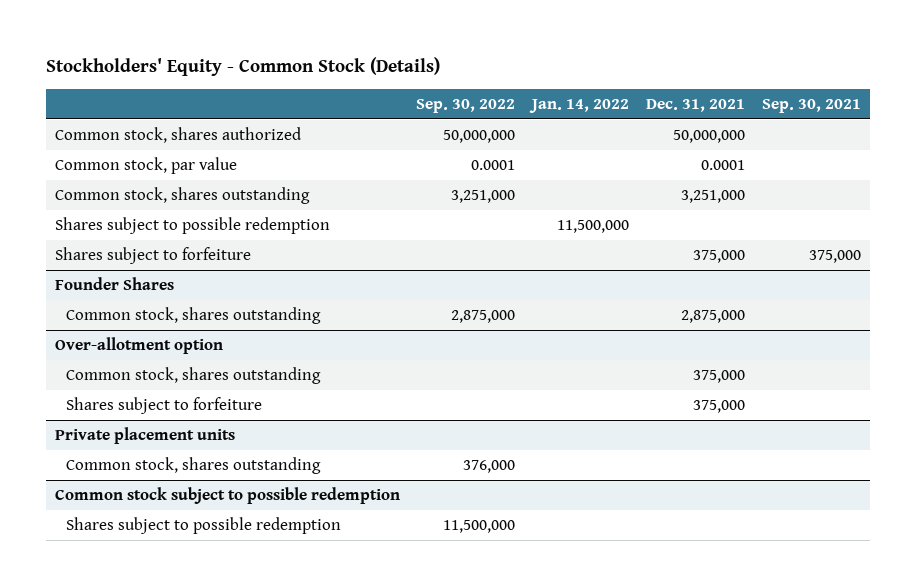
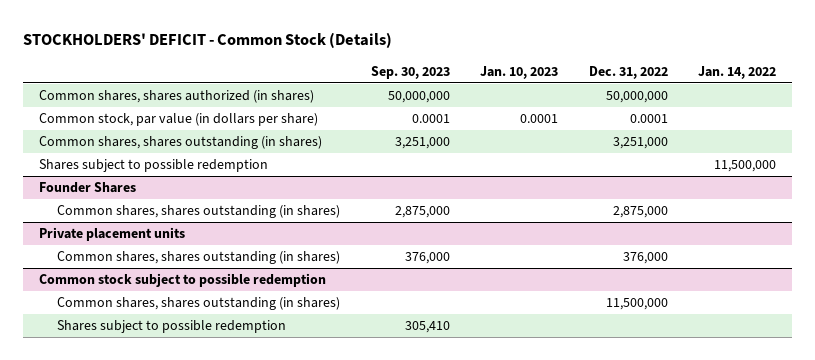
[46,56,441,76] Stockholders' Equity - Common Stock (Details) -> [23,32,393,49] STOCKHOLDERS' DEFICIT - Common Stock (Details)
[416,98,516,113] Sep. 30, 2022 -> none
[646,98,746,112] Dec. 31, 2021 -> none
[762,98,862,113] Sep. 30, 2021 -> none
none -> [370,65,450,79] Sep. 30, 2023
none -> [480,65,559,79] Jan. 10, 2023
none -> [588,65,668,79] Dec. 31, 2022
[54,127,301,144] Common stock, shares authorized -> [38,90,314,104] Common shares, shares authorized (in shares)
[54,157,237,175] Common stock, par value -> [38,113,318,127] Common stock, par value (in dollars per share)
[54,187,310,205] Common stock, shares outstanding -> [38,136,322,150] Common shares, shares outstanding (in shares)
[54,247,251,265] Shares subject to forfeiture -> none
[54,337,223,355] Over-allotment option -> none
[66,367,322,385] Common stock, shares outstanding -> none
[66,397,263,415] Shares subject to forfeiture -> none
[66,307,322,325] Common stock, shares outstanding -> [57,205,341,219] Common shares, shares outstanding (in shares)
[66,457,322,475] Common stock, shares outstanding -> [57,251,341,265] Common shares, shares outstanding (in shares)
none -> [57,297,341,311] Common shares, shares outstanding (in shares)

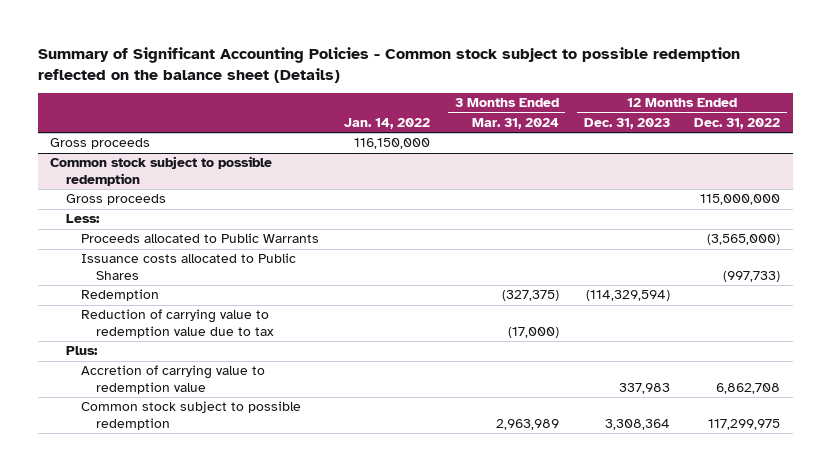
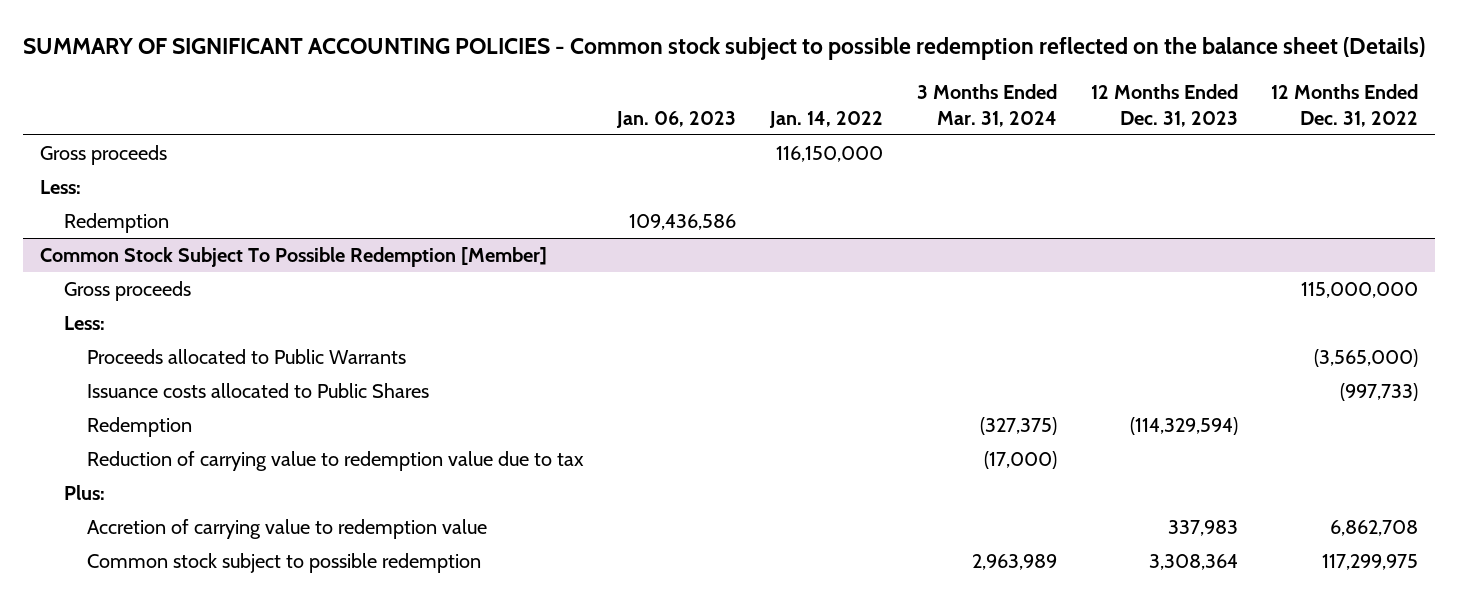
[37,46,740,83] Summary of Significant Accounting Policies - Common stock subject to possible redemption reflected on the balance sheet (Details) -> [22,37,1425,61] SUMMARY OF SIGNIFICANT ACCOUNTING POLICIES - Common stock subject to possible redemption reflected on the balance sheet (Details)
none -> [616,110,737,128] Jan. 06, 2023
none -> [39,180,81,195] Less:
none -> [63,213,169,234] Redemption
[50,156,273,186] Common stock subject to possible redemption -> [39,247,547,268] Common Stock Subject To Possible Redemption [Member]

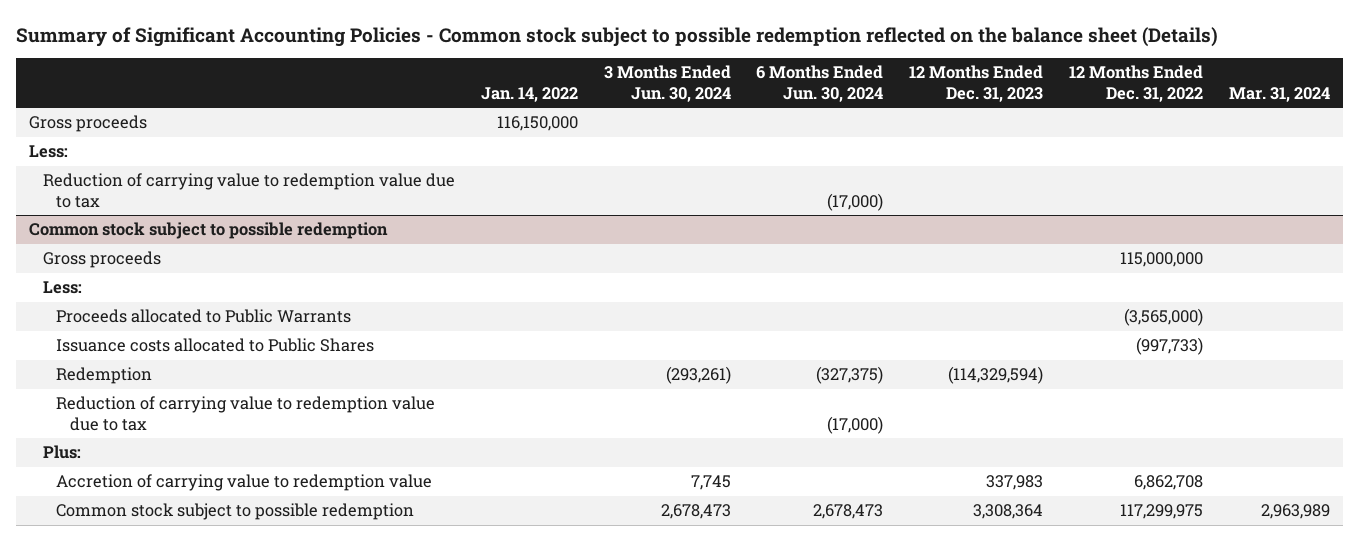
[22,37,1425,61] SUMMARY OF SIGNIFICANT ACCOUNTING POLICIES - Common stock subject to possible redemption reflected on the balance sheet (Details) -> [16,26,1219,47] Summary of Significant Accounting Policies - Common stock subject to possible redemption reflected on the balance sheet (Details)
[616,110,737,128] Jan. 06, 2023 -> none
[916,83,1057,127] 3 Months Ended Mar. 31, 2024 -> none
none -> [603,65,731,102] 3 Months Ended Jun. 30, 2024
none -> [756,65,884,102] 6 Months Ended Jun. 30, 2024
none -> [1228,86,1330,102] Mar. 31, 2024
[63,213,169,234] Redemption -> none
none -> [42,173,455,208] Reduction of carrying value to redemption value due to tax
[39,247,547,268] Common Stock Subject To Possible Redemption [Member] -> [29,222,389,240] Common stock subject to possible redemption

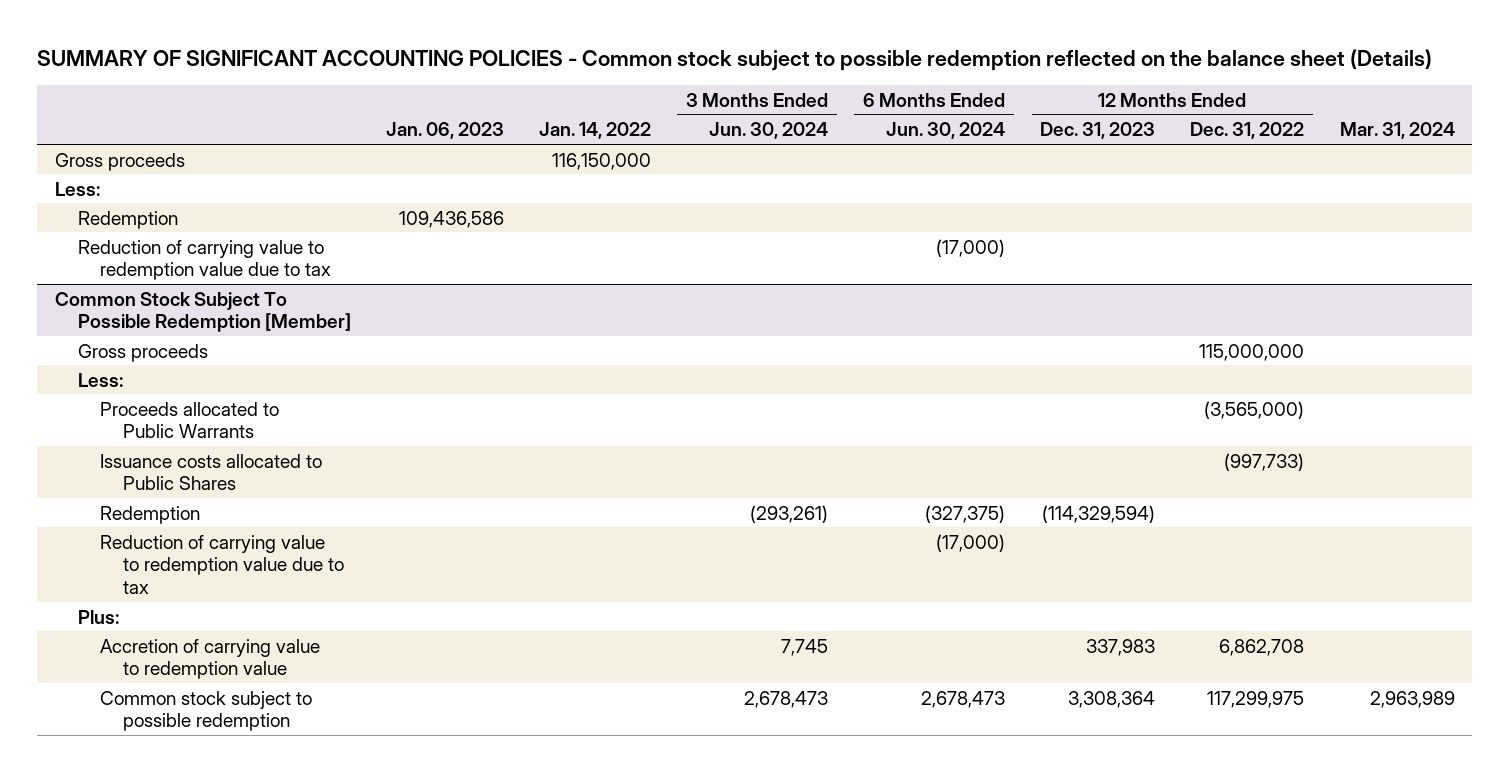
[16,26,1219,47] Summary of Significant Accounting Policies - Common stock subject to possible redemption reflected on the balance sheet (Details) -> [37,49,1433,72] SUMMARY OF SIGNIFICANT ACCOUNTING POLICIES - Common stock subject to possible redemption reflected on the balance sheet (Details)
none -> [385,122,504,140] Jan. 06, 2023
none -> [77,210,178,229] Redemption
[29,222,389,240] Common stock subject to possible redemption -> [54,291,351,333] Common Stock Subject To Possible Redemption [Member]

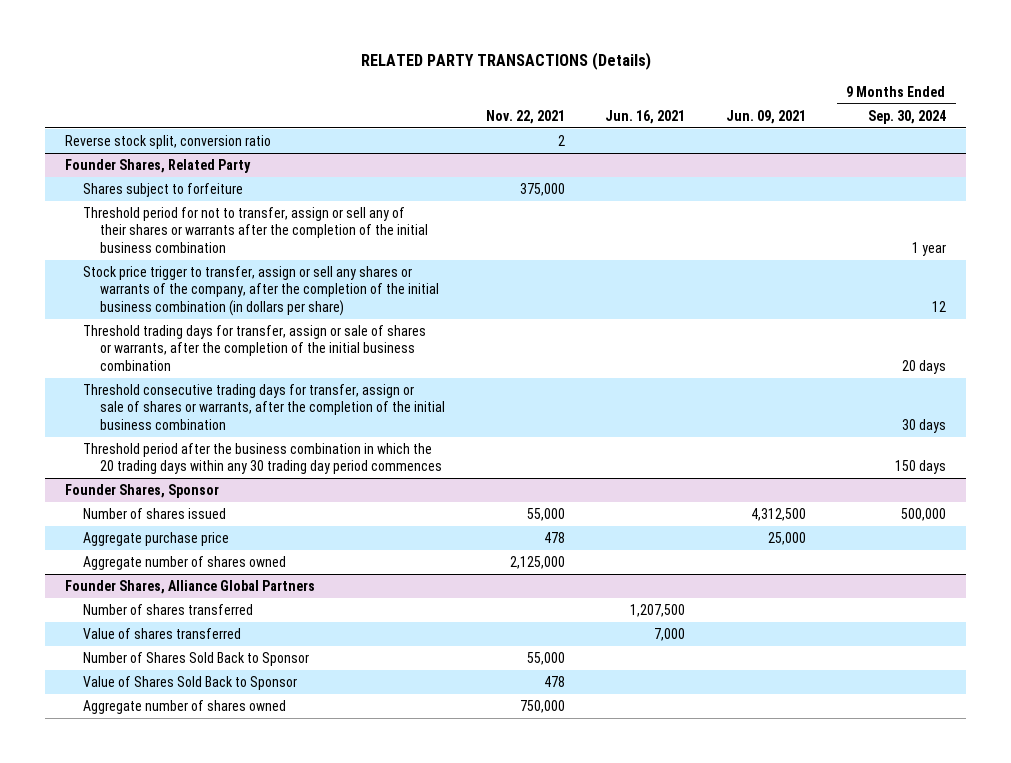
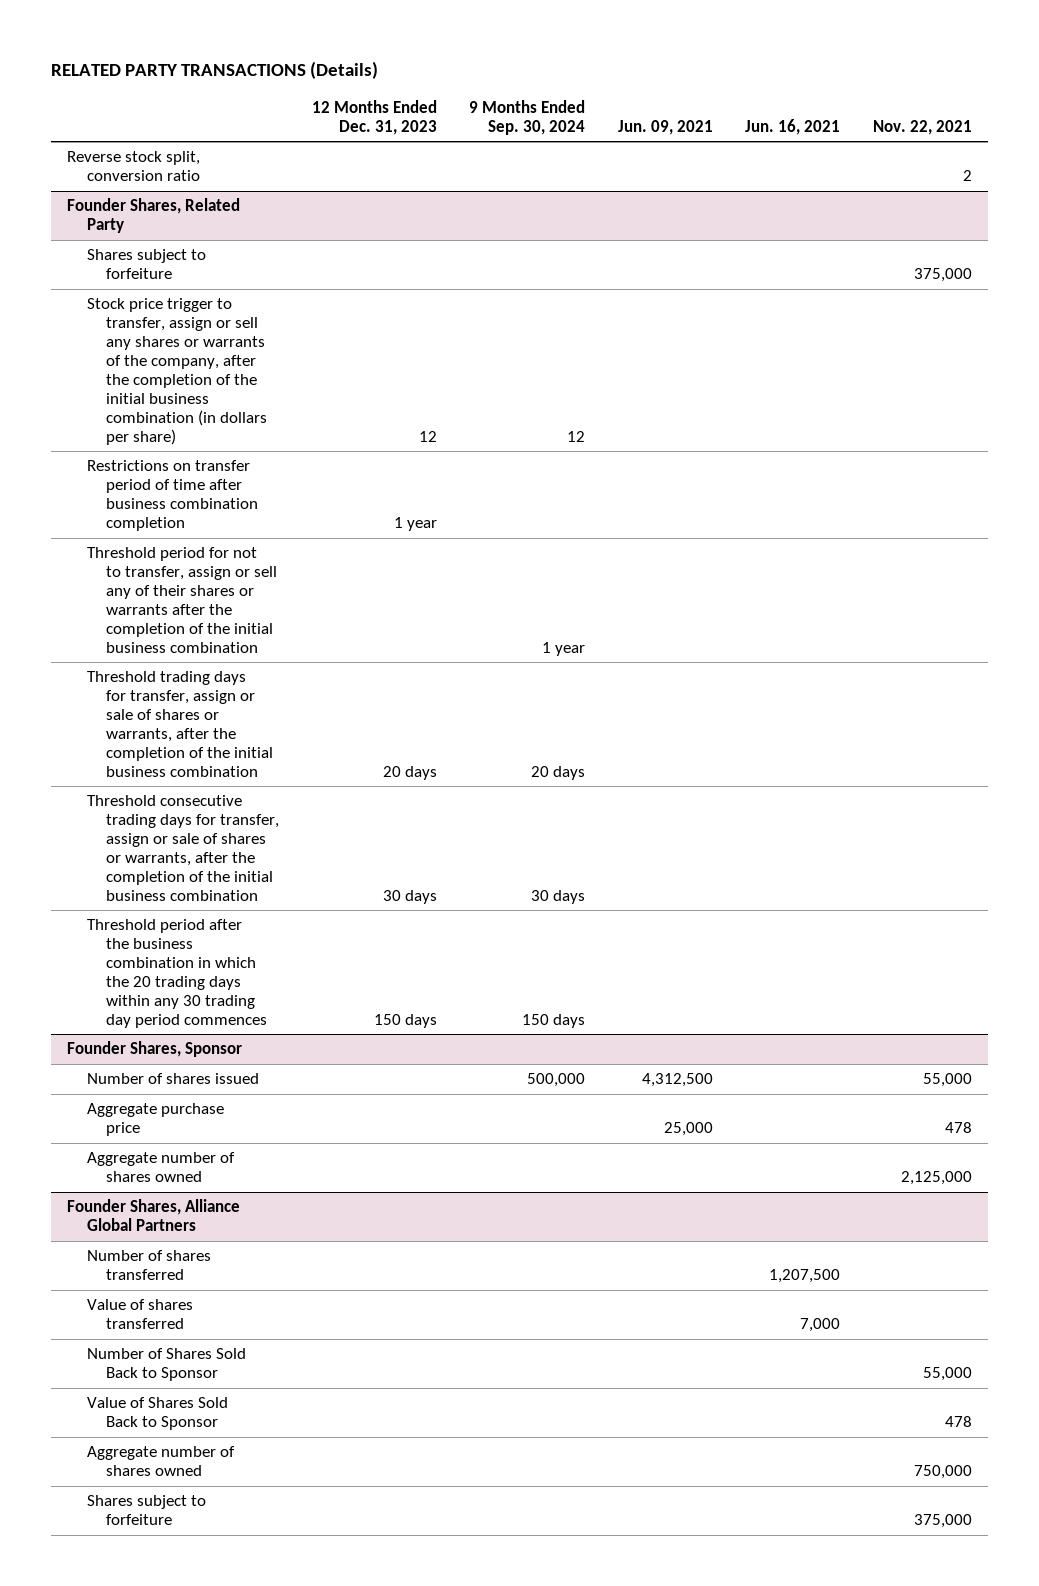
none -> [311,99,437,135] 12 Months Ended Dec. 31, 2023
none -> [86,460,259,531] Restrictions on transfer period of time after business combination completion
[82,206,428,254] Threshold period for not to transfer, assign or sell any of their shares or warrants after the completion of the initial business combination -> [86,547,278,653] Threshold period for not to transfer, assign or sell any of their shares or warrants after the completion of the initial business combination
none -> [86,1495,206,1526] Shares subject to forfeiture

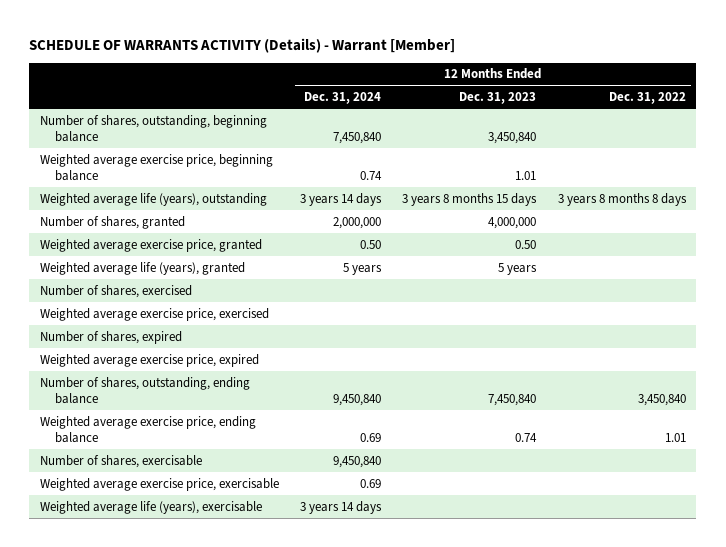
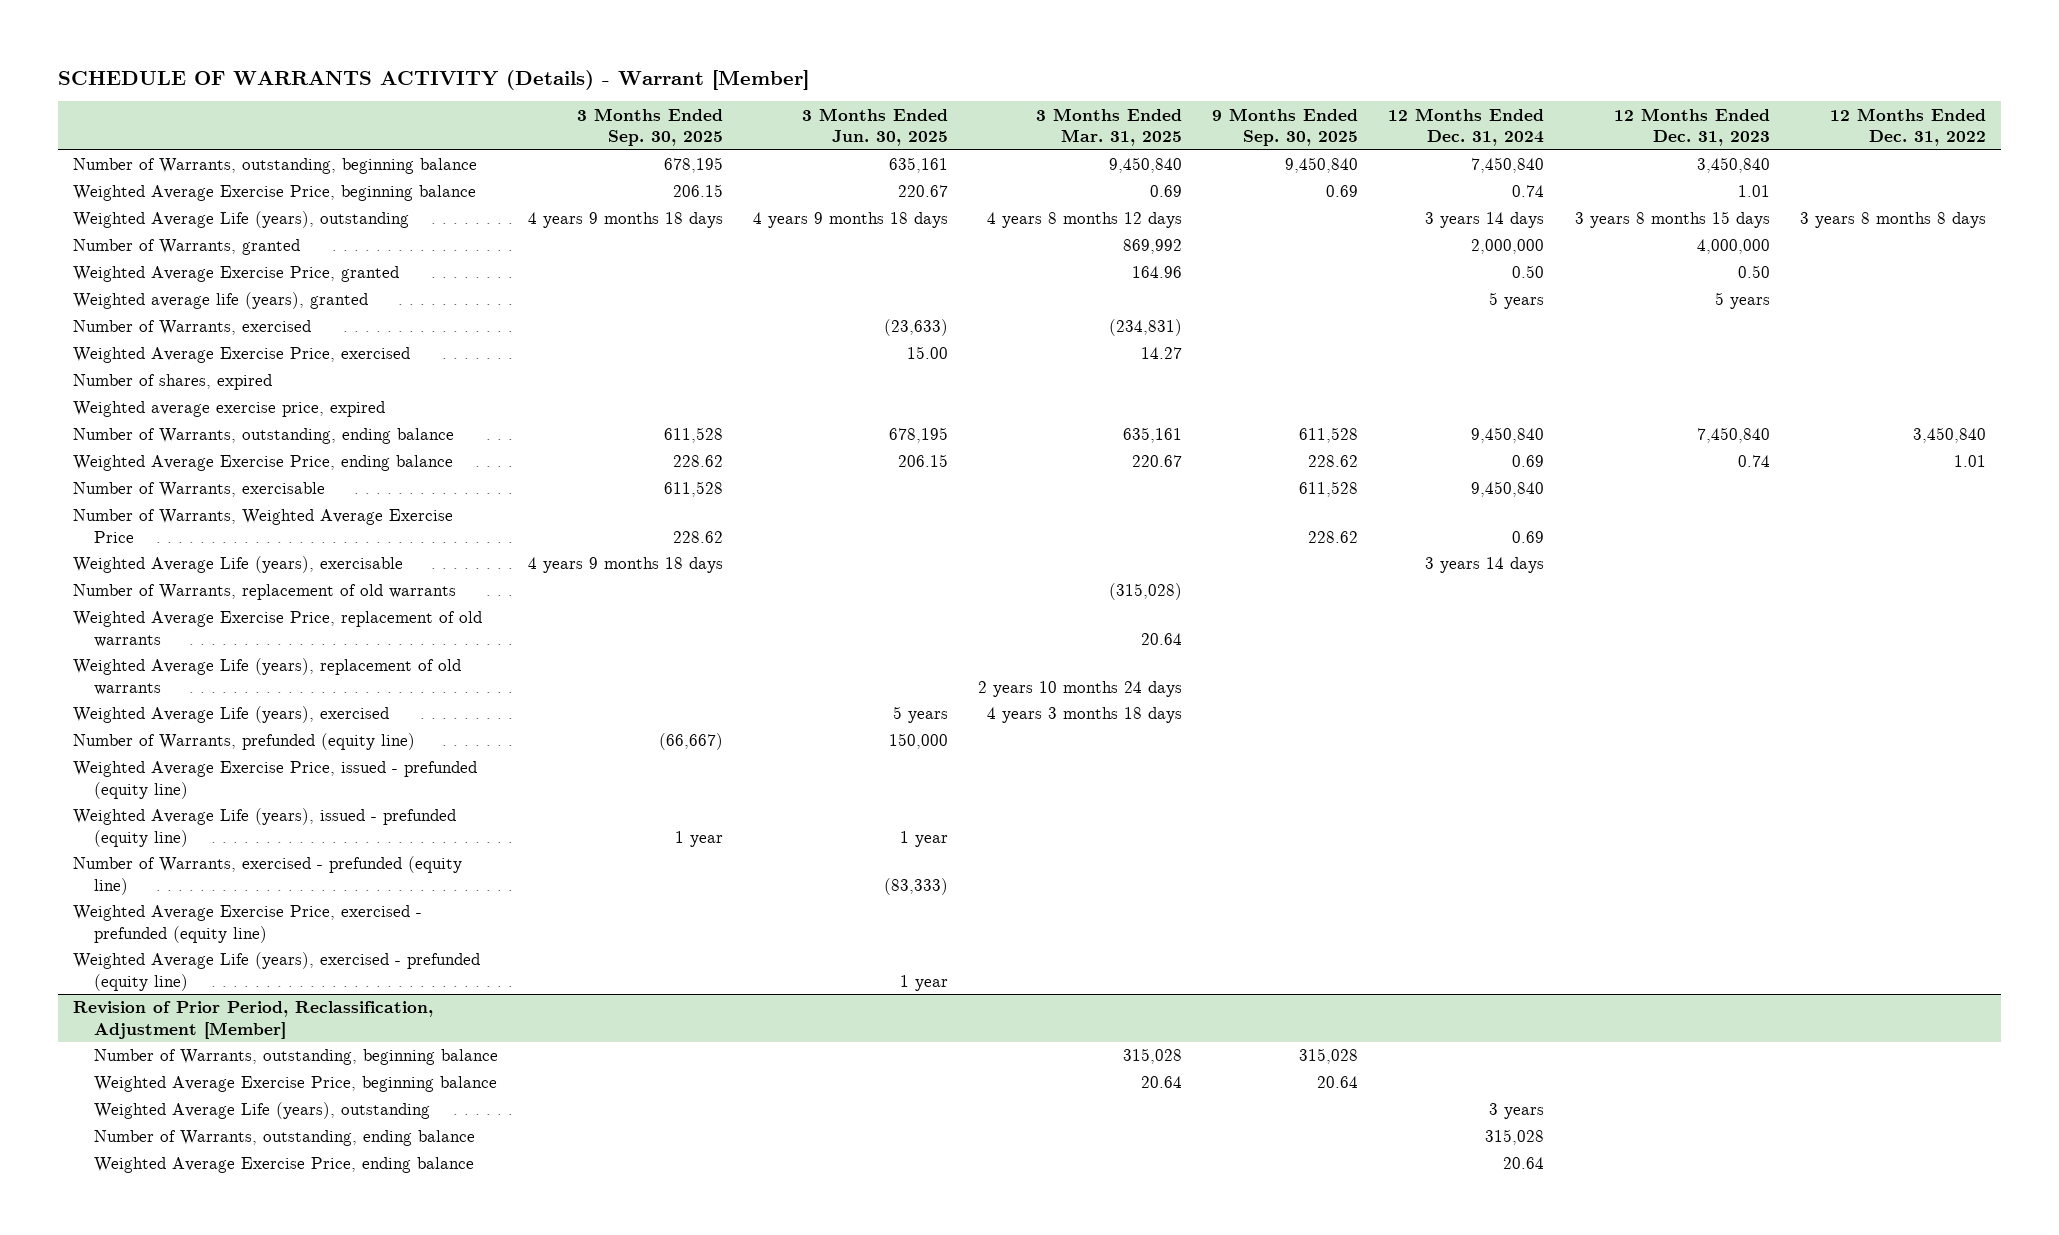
none -> [576,107,723,147] 3 Months Ended Sep. 30, 2025
none -> [801,107,948,147] 3 Months Ended Jun. 30, 2025
none -> [1036,107,1183,147] 3 Months Ended Mar. 31, 2025
none -> [1212,107,1359,147] 9 Months Ended Sep. 30, 2025
[40,114,268,142] Number of shares, outstanding, beginning balance -> [73,158,478,175] Number of Warrants, outstanding, beginning balance
[40,153,274,181] Weighted average exercise price, beginning balance -> [73,185,477,202] Weighted Average Exercise Price, beginning balance
[40,192,268,206] Weighted average life (years), outstanding -> [73,211,410,229] Weighted Average Life (years), outstanding
[40,215,186,229] Number of shares, granted -> [73,239,301,256] Number of Warrants, granted
[40,238,263,252] Weighted average exercise price, granted -> [73,266,400,283] Weighted Average Exercise Price, granted
[40,284,193,298] Number of shares, exercised -> [73,320,312,336] Number of Warrants, exercised
[40,307,270,321] Weighted average exercise price, exercised -> [73,347,411,364] Weighted Average Exercise Price, exercised
[40,376,251,404] Number of shares, outstanding, ending balance -> [73,428,455,445] Number of Warrants, outstanding, ending balance
[40,415,257,443] Weighted average exercise price, ending balance -> [73,455,454,472] Weighted Average Exercise Price, ending balance
[40,454,203,468] Number of shares, exercisable -> [73,482,326,498] Number of Warrants, exercisable
[40,477,280,491] Weighted average exercise price, exercisable -> [73,509,454,543] Number of Warrants, Weighted Average Exercise Price
[40,500,263,514] Weighted average life (years), exercisable -> [73,556,404,574] Weighted Average Life (years), exercisable
none -> [73,584,457,601] Number of Warrants, replacement of old warrants
none -> [73,611,483,647] Weighted Average Exercise Price, replacement of old warrants
none -> [73,658,462,695] Weighted Average Life (years), replacement of old warrants
none -> [73,706,390,724] Weighted Average Life (years), exercised
none -> [73,733,416,751] Number of Warrants, prefunded (equity line)
none -> [73,761,478,799] Weighted Average Exercise Price, issued - prefunded (equity line)
none -> [73,808,457,847] Weighted Average Life (years), issued - prefunded (equity line)
none -> [73,856,463,895] Number of Warrants, exercised - prefunded (equity line)
none -> [73,905,423,943] Weighted Average Exercise Price, exercised - prefunded (equity line)
none -> [73,952,481,991] Weighted Average Life (years), exercised - prefunded (equity line)
none -> [73,1001,434,1039] Revision of Prior Period, Reclassification, Adjustment [Member]
none -> [93,1049,498,1066] Number of Warrants, outstanding, beginning balance
none -> [93,1076,497,1093] Weighted Average Exercise Price, beginning balance
none -> [93,1102,430,1120] Weighted Average Life (years), outstanding
none -> [93,1130,475,1147] Number of Warrants, outstanding, ending balance
none -> [93,1157,474,1174] Weighted Average Exercise Price, ending balance

